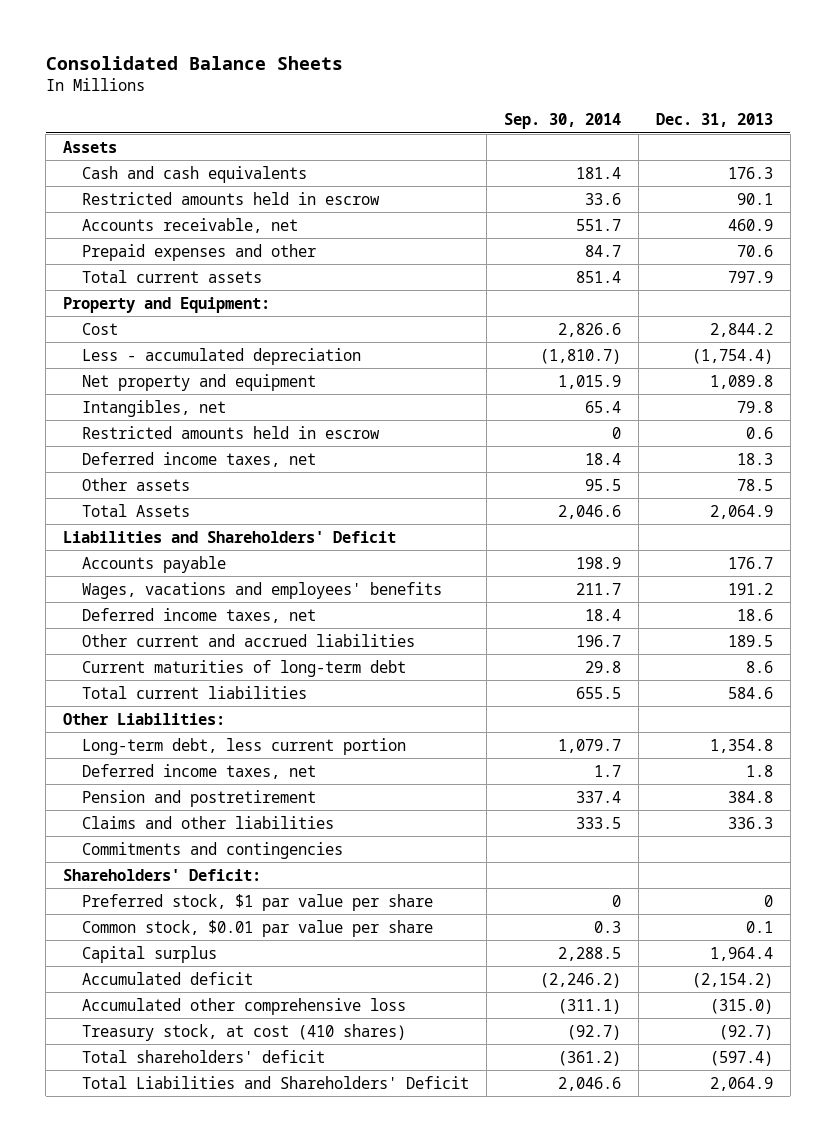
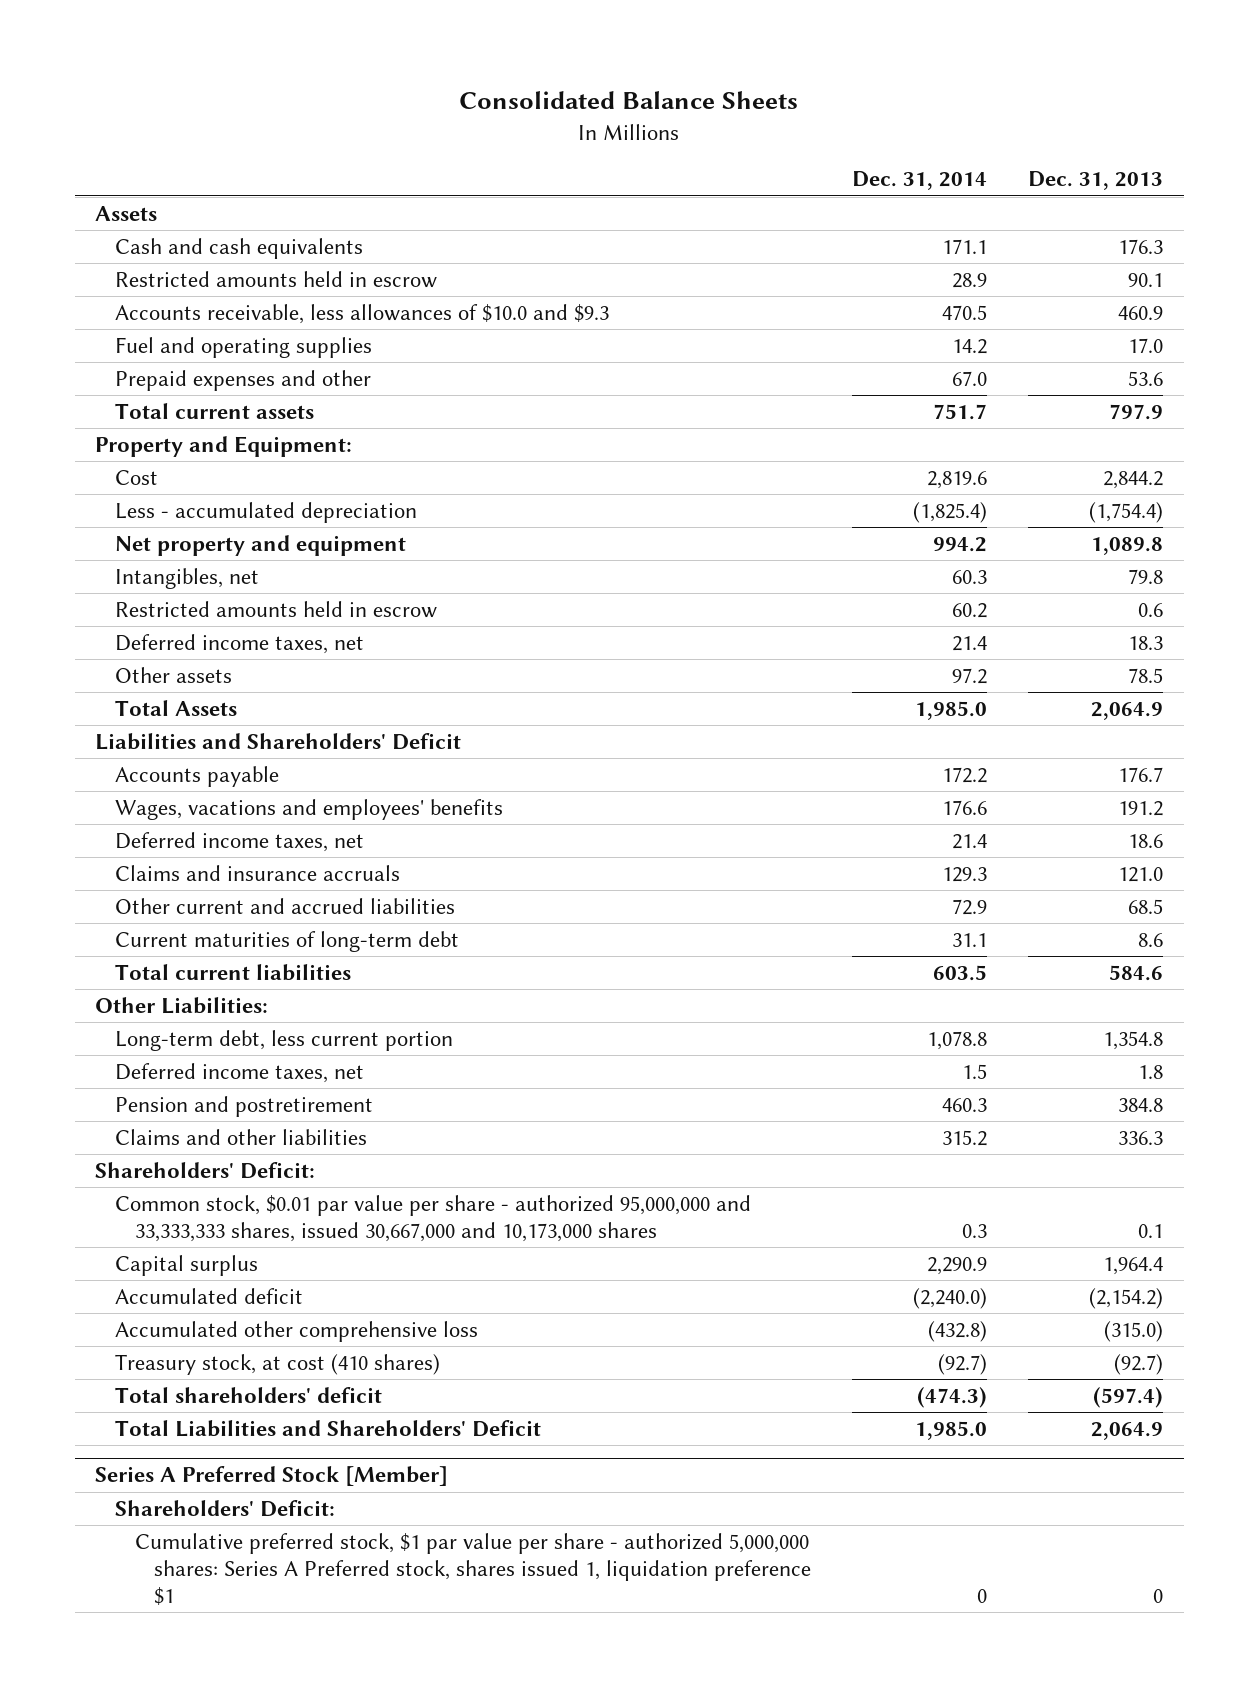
[503,113,621,130] Sep. 30, 2014 -> none
none -> [852,171,988,191] Dec. 31, 2014
[81,217,298,233] Accounts receivable, net -> [114,303,609,324] Accounts receivable, less allowances of $10.0 and $9.3
none -> [114,336,372,358] Fuel and operating supplies
[736,244,773,257] 70.6 -> [1128,370,1164,386] 53.6
none -> [114,864,400,881] Claims and insurance accruals
[727,634,773,647] 189.5 -> [1128,898,1164,914] 68.5
[81,841,343,859] Commitments and contingencies -> none
[81,893,433,911] Preferred stock, $1 par value per share -> none
[81,919,433,937] Common stock, $0.01 par value per share -> [114,1194,751,1242] Common stock, $0.01 par value per share - authorized 95,000,000 and 33,333,333 shares, issued 30,667,000 and 10,173,000 shares
none -> [95,1466,449,1487] Series A Preferred Stock [Member]
none -> [114,1499,335,1517] Shareholders' Deficit:
none -> [134,1532,812,1605] Cumulative preferred stock, $1 par value per share - authorized 5,000,000 shares: Series A Preferred stock, shares issued 1, liquidation preference $1

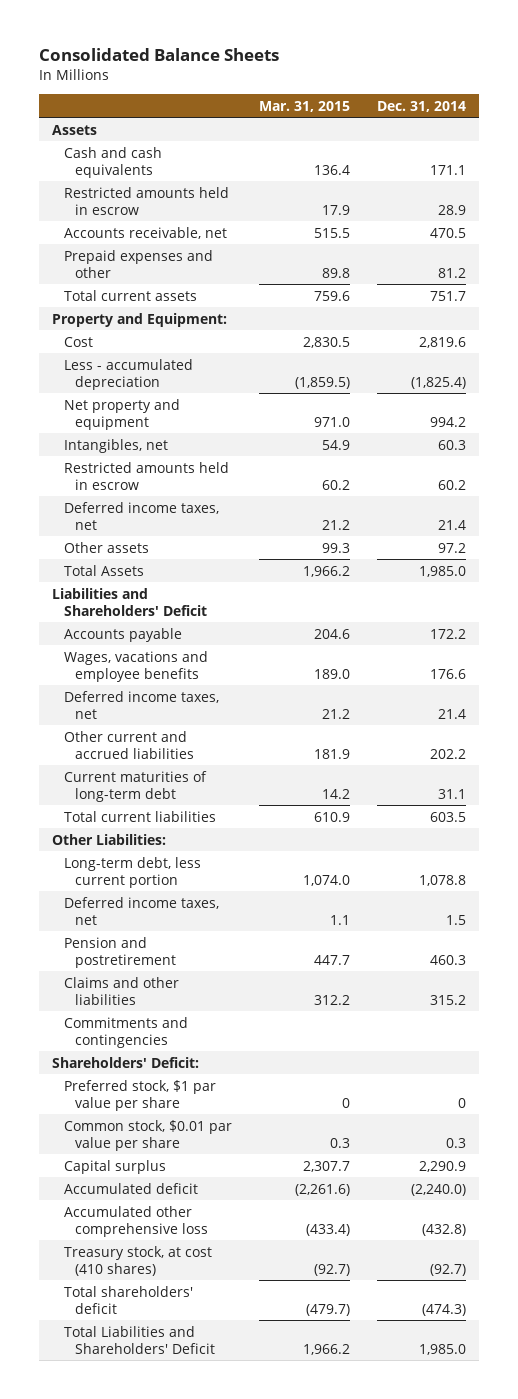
[1028,171,1164,191] Dec. 31, 2013 -> none
none -> [258,100,350,112] Mar. 31, 2015
[114,336,372,358] Fuel and operating supplies -> none
[114,303,609,324] Accounts receivable, less allowances of $10.0 and $9.3 -> [63,226,227,239] Accounts receivable, net
[952,370,988,386] 67.0 -> [437,267,466,278] 81.2
[114,798,503,820] Wages, vacations and employees' benefits -> [63,650,208,682] Wages, vacations and employee benefits
[114,864,400,881] Claims and insurance accruals -> none
[952,898,988,915] 72.9 -> [429,748,466,759] 202.2
none -> [63,1016,188,1048] Commitments and contingencies
none -> [63,1079,216,1111] Preferred stock, $1 par value per share
[114,1194,751,1242] Common stock, $0.01 par value per share - authorized 95,000,000 and 33,333,333 shares, issued 30,667,000 and 10,173,000 shares -> [63,1119,232,1151] Common stock, $0.01 par value per share
[95,1466,449,1487] Series A Preferred Stock [Member] -> none
[114,1499,335,1517] Shareholders' Deficit: -> none
[134,1532,812,1605] Cumulative preferred stock, $1 par value per share - authorized 5,000,000 shares: Series A Preferred stock, shares issued 1, liquidation preference $1 -> none

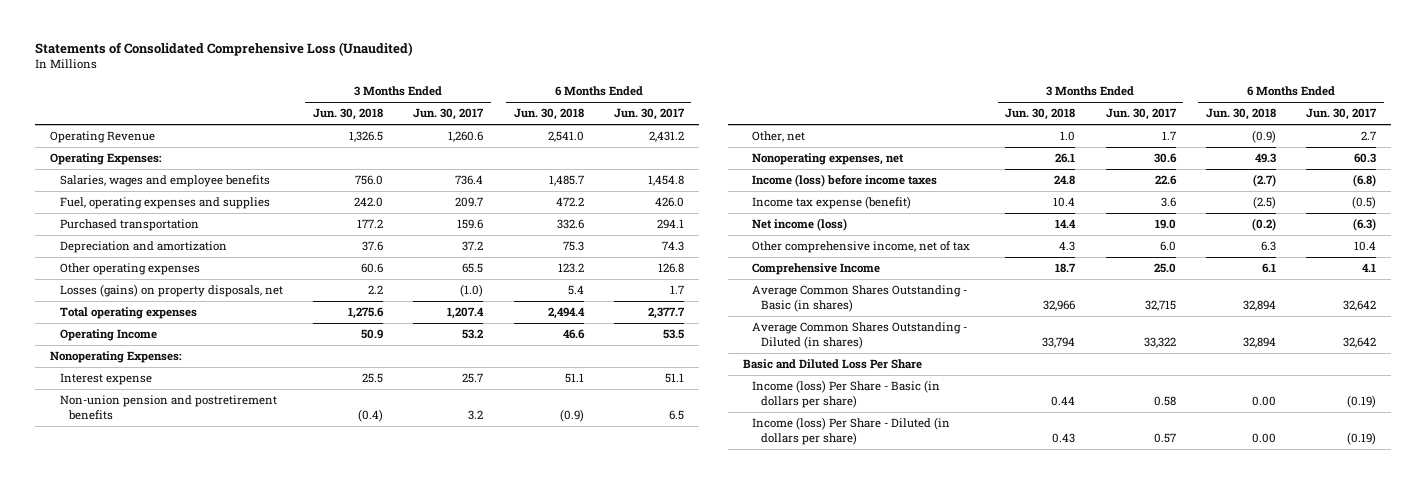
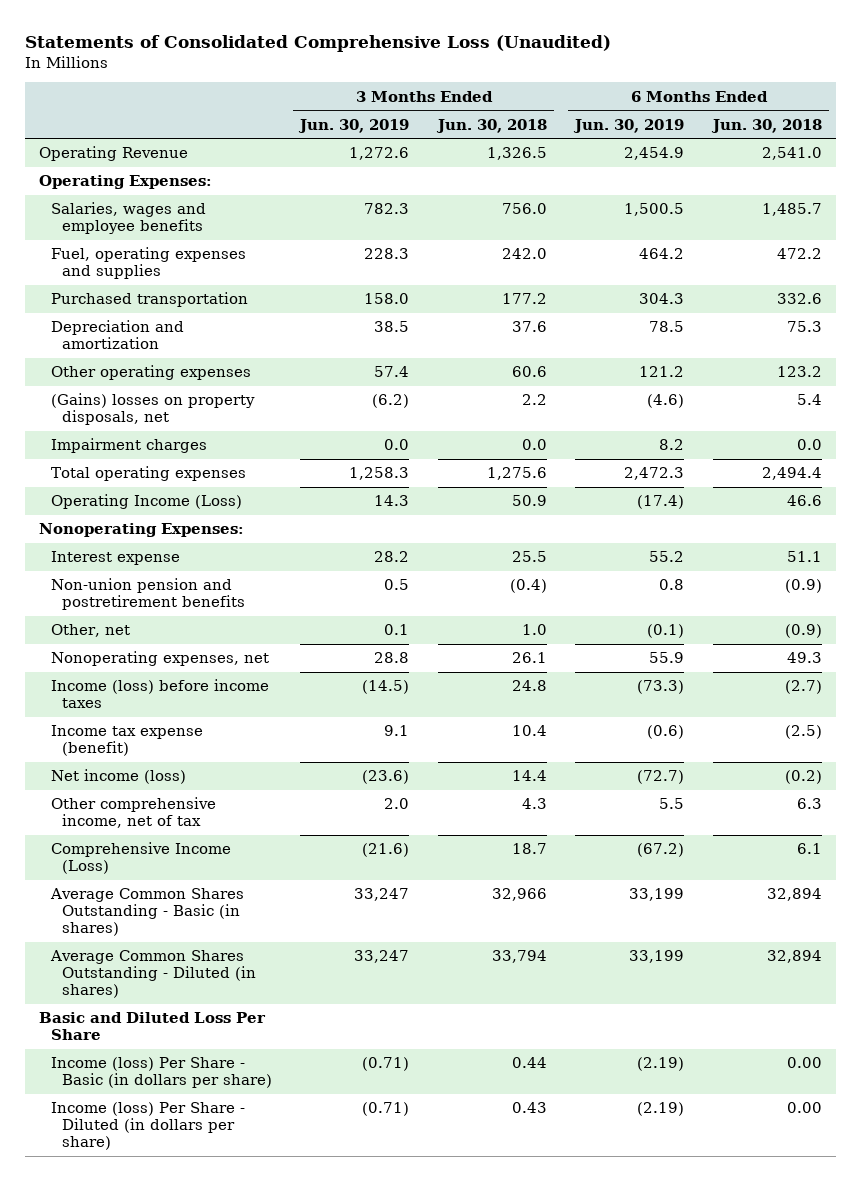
[413,108,485,121] Jun. 30, 2017 -> none
[613,108,685,121] Jun. 30, 2017 -> none
none -> [298,118,410,133] Jun. 30, 2019
none -> [573,118,685,133] Jun. 30, 2019
[59,284,283,298] Losses (gains) on property disposals, net -> [50,393,255,426] (Gains) losses on property disposals, net
none -> [50,438,207,454] Impairment charges
[59,329,157,342] Operating Income -> [50,494,242,510] Operating Income (Loss)
[751,263,880,276] Comprehensive Income -> [50,842,231,875] Comprehensive Income (Loss)

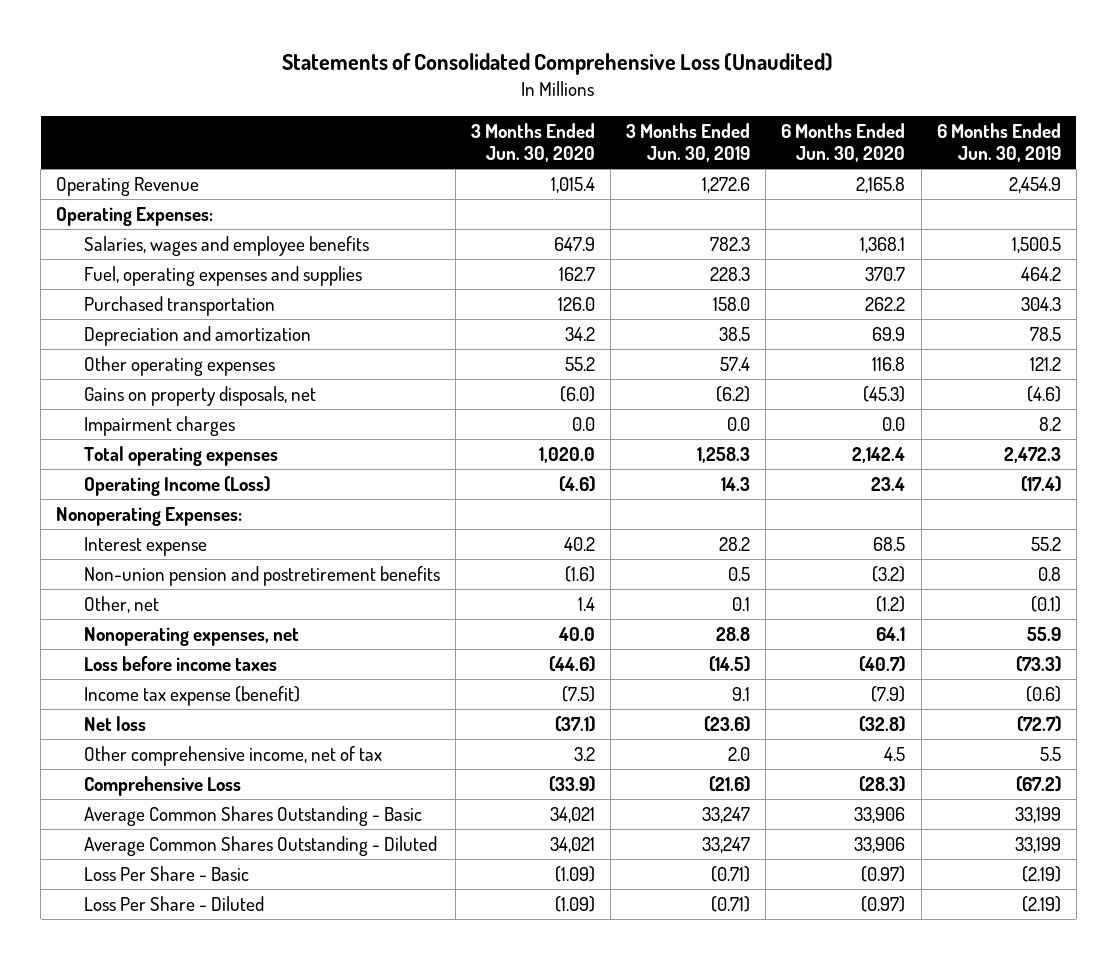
[435,118,547,133] Jun. 30, 2018 -> none
[710,118,822,133] Jun. 30, 2018 -> none
none -> [471,122,596,163] 3 Months Ended Jun. 30, 2020
none -> [781,122,906,163] 6 Months Ended Jun. 30, 2020
[50,393,255,426] (Gains) losses on property disposals, net -> [83,385,316,406] Gains on property disposals, net
[50,679,269,709] Income (loss) before income taxes -> [83,655,277,671] Loss before income taxes
[50,769,186,785] Net income (loss) -> [83,715,146,731] Net loss
[39,1012,267,1041] Basic and Diluted Loss Per Share -> none
[50,842,231,875] Comprehensive Income (Loss) -> [83,775,241,796] Comprehensive Loss
[49,888,244,937] Average Common Shares Outstanding - Basic (in shares) -> [83,805,422,826] Average Common Shares Outstanding - Basic
[49,950,256,999] Average Common Shares Outstanding - Diluted (in shares) -> [83,835,437,856] Average Common Shares Outstanding - Diluted
[50,1057,272,1089] Income (loss) Per Share - Basic (in dollars per share) -> [83,865,249,881] Loss Per Share - Basic
[50,1102,245,1151] Income (loss) Per Share - Diluted (in dollars per share) -> [83,895,264,911] Loss Per Share - Diluted

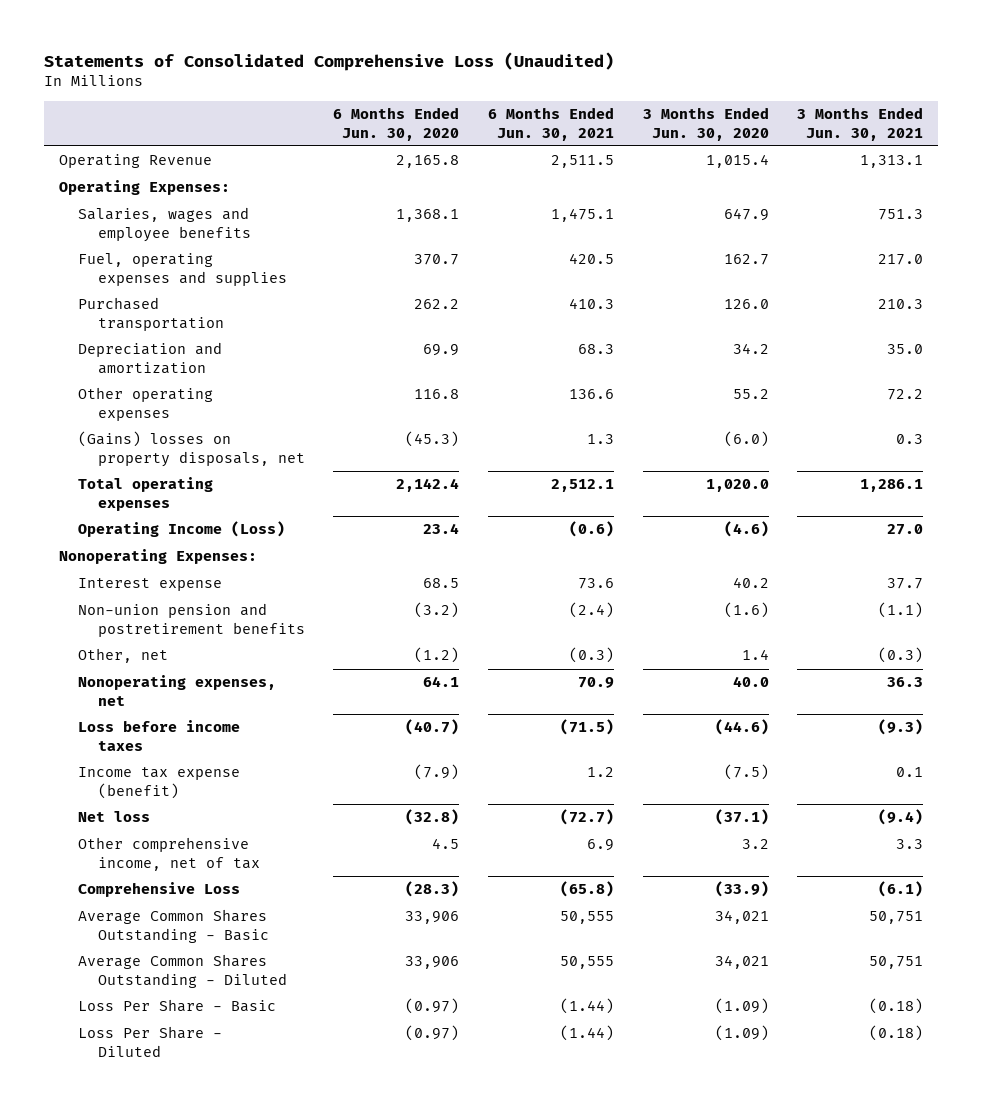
[626,122,751,163] 3 Months Ended Jun. 30, 2019 -> none
[936,122,1061,163] 6 Months Ended Jun. 30, 2019 -> none
none -> [488,107,615,141] 6 Months Ended Jun. 30, 2021
none -> [797,107,924,141] 3 Months Ended Jun. 30, 2021
[83,415,235,436] Impairment charges -> none
[83,385,316,406] Gains on property disposals, net -> [78,431,305,467] (Gains) losses on property disposals, net

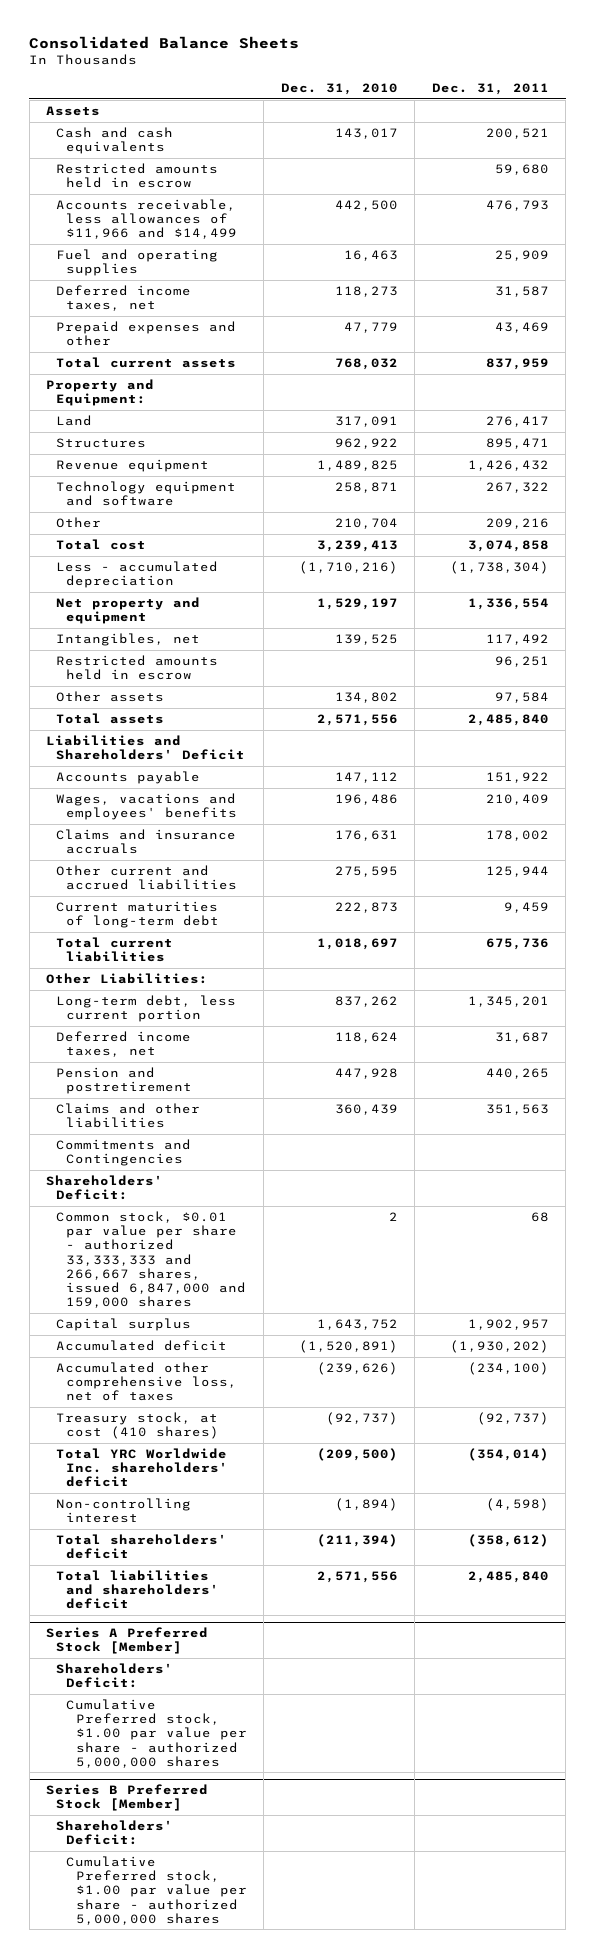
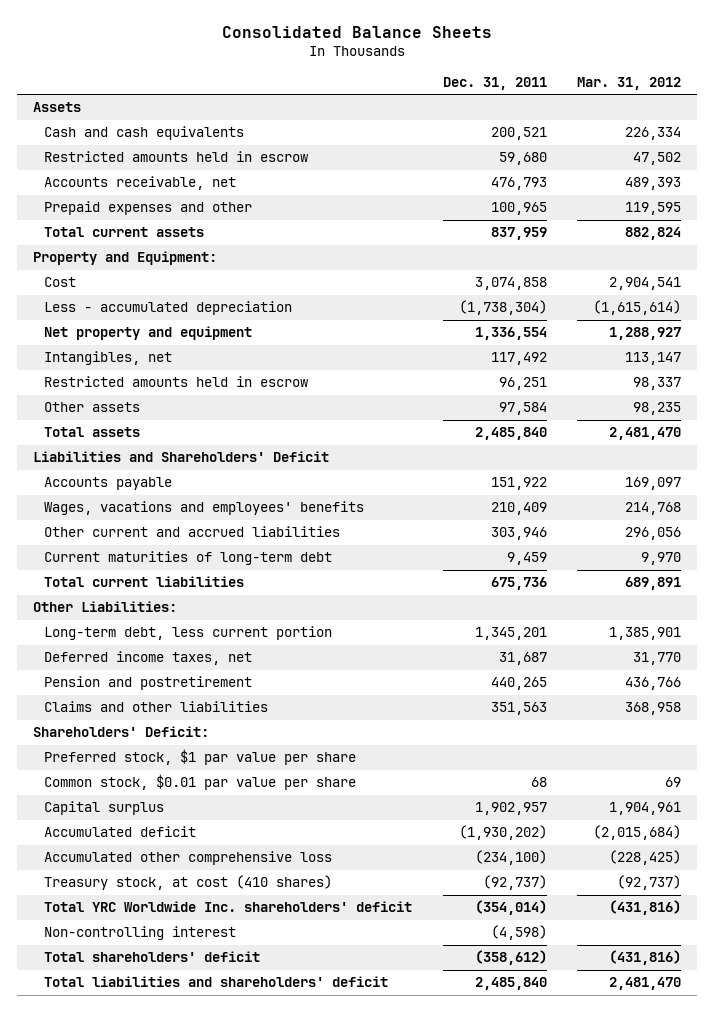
[280,82,398,95] Dec. 31, 2010 -> none
none -> [577,76,682,90] Mar. 31, 2012
[55,249,218,277] Fuel and operating supplies -> none
[55,285,191,312] Deferred income taxes, net -> none
[55,199,237,240] Accounts receivable, less allowances of $11,966 and $14,499 -> [43,176,236,191] Accounts receivable, net
[494,322,549,334] 43,469 -> [490,202,547,216] 100,965
[55,415,92,427] Land -> none
[55,438,146,449] Structures -> none
[55,459,209,473] Revenue equipment -> none
[55,481,236,507] Technology equipment and software -> none
[55,517,101,529] Other -> none
[55,539,146,551] Total cost -> [43,277,76,288] Cost
[55,829,236,855] Claims and insurance accruals -> none
[485,866,549,878] 125,944 -> [490,527,547,541] 303,946
[55,1139,191,1167] Commitments and Contingencies -> none
none -> [43,749,356,766] Preferred stock, $1 par value per share
[55,1211,246,1308] Common stock, $0.01 par value per share - authorized 33,333,333 and 266,667 shares, issued 6,847,000 and 159,000 shares -> [43,774,356,791] Common stock, $0.01 par value per share
[55,1362,237,1402] Accumulated other comprehensive loss, net of taxes -> [43,851,332,866] Accumulated other comprehensive loss
[46,1627,209,1655] Series A Preferred Stock [Member] -> none
[55,1663,173,1689] Shareholders' Deficit: -> none
[65,1699,247,1768] Cumulative Preferred stock, $1.00 par value per share - authorized 5,000,000 shares -> none
[46,1784,209,1812] Series B Preferred Stock [Member] -> none
[55,1820,173,1846] Shareholders' Deficit: -> none
[65,1856,247,1925] Cumulative Preferred stock, $1.00 par value per share - authorized 5,000,000 shares -> none

